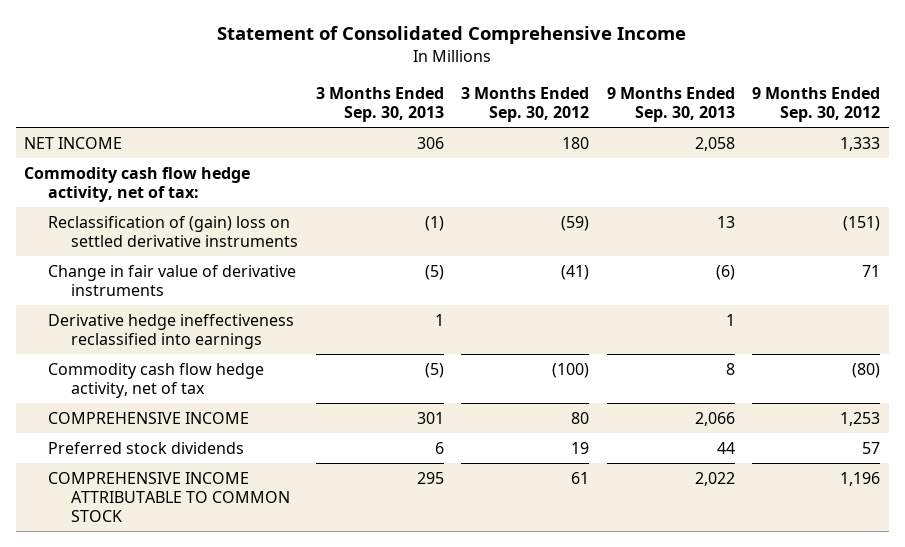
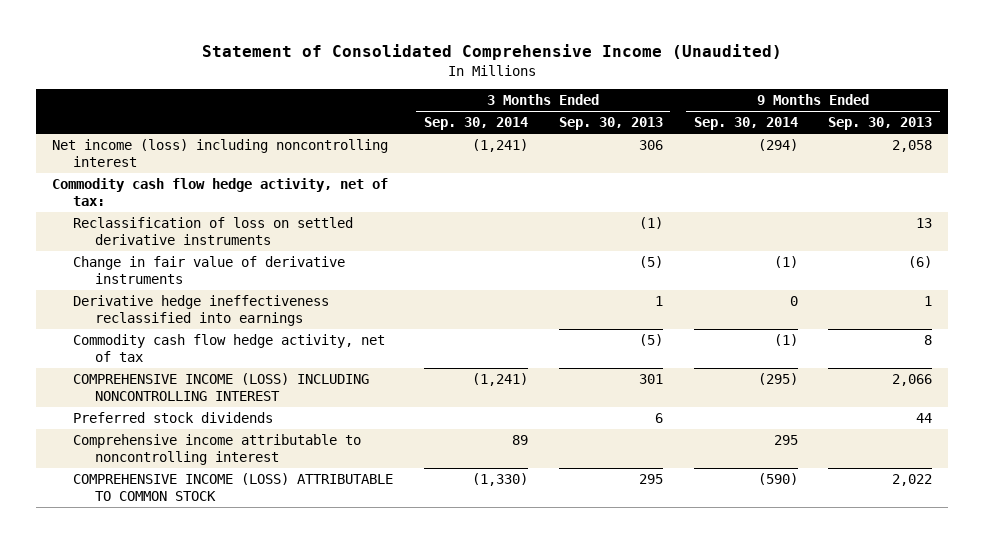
[217,26,687,45] Statement of Consolidated Comprehensive Income -> [201,44,782,61] Statement of Consolidated Comprehensive Income (Unaudited)
[461,86,590,122] 3 Months Ended Sep. 30, 2012 -> none
[752,86,881,122] 9 Months Ended Sep. 30, 2012 -> none
none -> [423,117,528,131] Sep. 30, 2014
none -> [693,117,798,131] Sep. 30, 2014
[24,136,123,149] NET INCOME -> [51,138,388,167] Net income (loss) including noncontrolling interest
[47,215,299,247] Reclassification of (gain) loss on settled derivative instruments -> [73,216,354,245] Reclassification of loss on settled derivative instruments
[47,411,249,424] COMPREHENSIVE INCOME -> [73,372,370,401] COMPREHENSIVE INCOME (LOSS) INCLUDING NONCONTROLLING INTEREST
none -> [73,433,362,465] Comprehensive income attributable to noncontrolling interest
[47,471,291,522] COMPREHENSIVE INCOME ATTRIBUTABLE TO COMMON STOCK -> [73,472,394,501] COMPREHENSIVE INCOME (LOSS) ATTRIBUTABLE TO COMMON STOCK

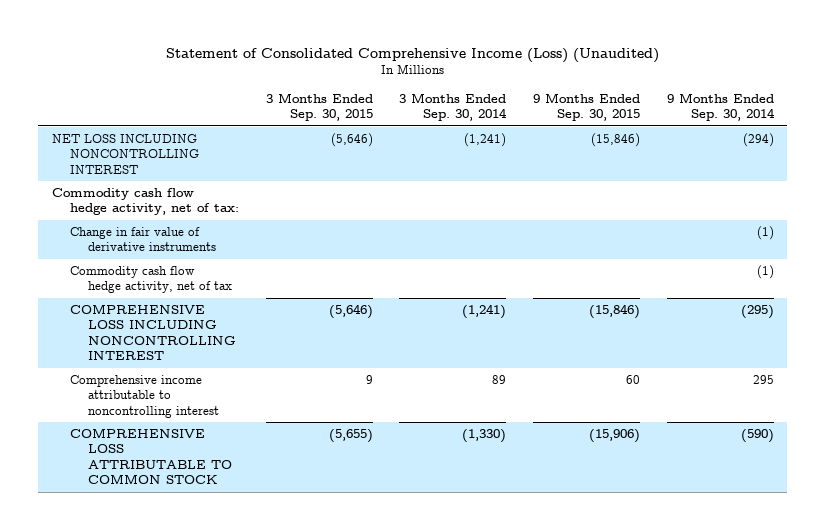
[201,44,782,61] Statement of Consolidated Comprehensive Income (Unaudited) -> [165,47,659,63] Statement of Consolidated Comprehensive Income (Loss) (Unaudited)
[558,117,663,131] Sep. 30, 2013 -> none
[828,117,933,131] Sep. 30, 2013 -> none
none -> [265,92,373,121] 3 Months Ended Sep. 30, 2015
none -> [532,92,640,121] 9 Months Ended Sep. 30, 2015
[51,138,388,167] Net income (loss) including noncontrolling interest -> [51,134,199,174] NET LOSS INCLUDING NONCONTROLLING INTEREST
[73,216,354,245] Reclassification of loss on settled derivative instruments -> none
[73,294,330,326] Derivative hedge ineffectiveness reclassified into earnings -> none
[73,411,274,423] Preferred stock dividends -> none
[73,372,370,401] COMPREHENSIVE INCOME (LOSS) INCLUDING NONCONTROLLING INTEREST -> [69,304,237,361] COMPREHENSIVE LOSS INCLUDING NONCONTROLLING INTEREST
[73,472,394,501] COMPREHENSIVE INCOME (LOSS) ATTRIBUTABLE TO COMMON STOCK -> [69,428,233,485] COMPREHENSIVE LOSS ATTRIBUTABLE TO COMMON STOCK

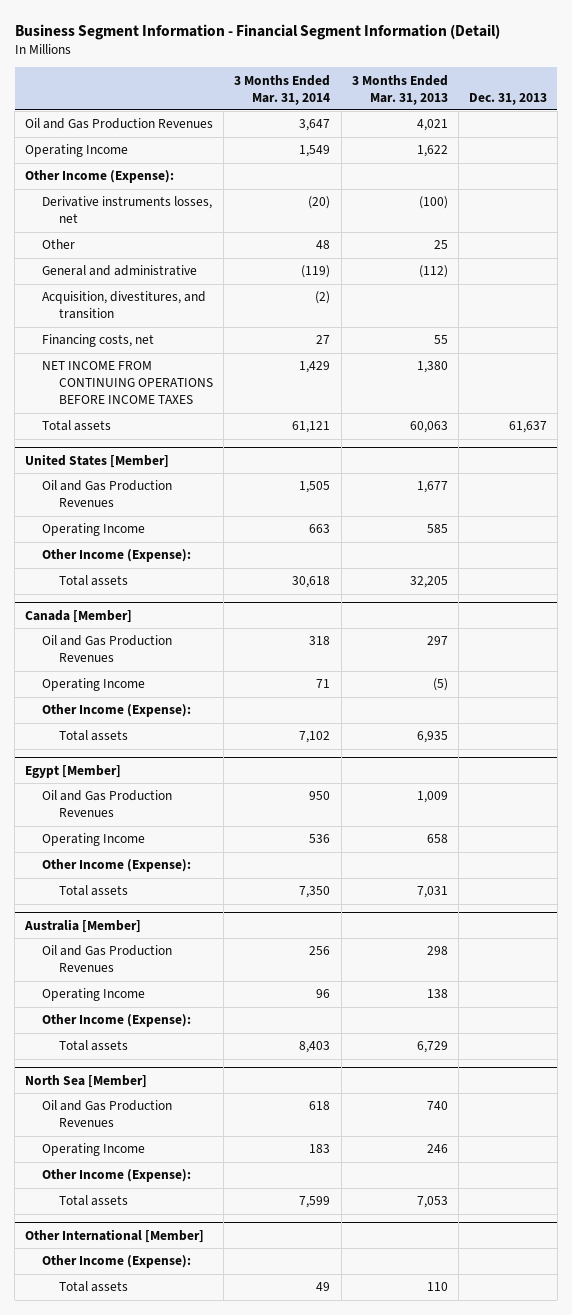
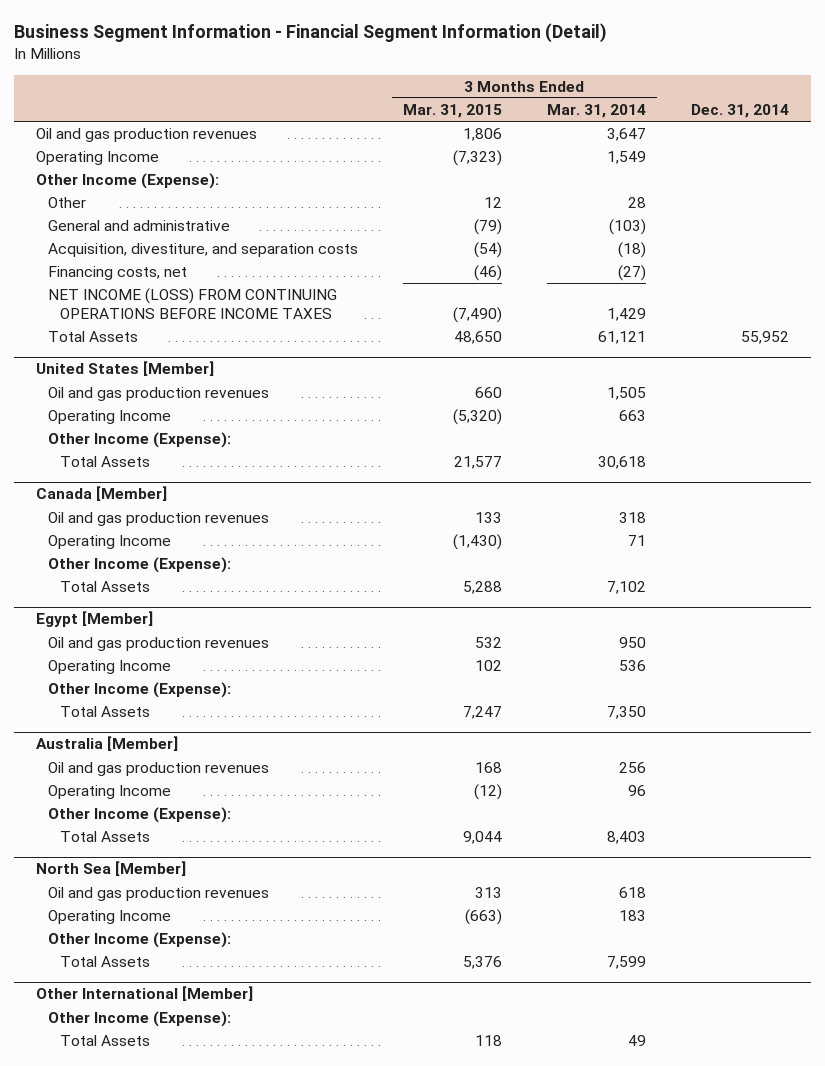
[351,74,448,105] 3 Months Ended Mar. 31, 2013 -> none
[468,92,547,105] Dec. 31, 2013 -> none
none -> [402,104,502,119] Mar. 31, 2015
none -> [690,104,789,119] Dec. 31, 2014
[25,118,214,130] Oil and Gas Production Revenues -> [36,128,258,143] Oil and gas production revenues
[42,196,213,224] Derivative instruments losses, net -> none
[316,240,331,250] 48 -> [627,197,646,209] 28
[301,265,331,279] (119) -> [608,219,646,236] (103)
[42,291,207,320] Acquisition, divestitures, and transition -> [48,243,359,258] Acquisition, divestiture, and separation costs
[315,291,331,305] (2) -> [617,242,646,259] (18)
[316,335,331,345] 27 -> [617,265,646,282] (27)
[42,361,213,405] NET INCOME FROM CONTINUING OPERATIONS BEFORE INCOME TAXES -> [48,288,338,319] NET INCOME (LOSS) FROM CONTINUING OPERATIONS BEFORE INCOME TAXES
[42,420,112,432] Total assets -> [48,331,139,343] Total Assets
[42,480,173,508] Oil and Gas Production Revenues -> [48,387,270,402] Oil and gas production revenues
[58,575,128,587] Total assets -> [59,456,150,468] Total Assets
[42,635,173,663] Oil and Gas Production Revenues -> [48,512,270,527] Oil and gas production revenues
[58,730,128,742] Total assets -> [59,581,150,593] Total Assets
[42,790,173,818] Oil and Gas Production Revenues -> [48,637,270,652] Oil and gas production revenues
[58,885,128,897] Total assets -> [59,706,150,718] Total Assets
[42,945,173,973] Oil and Gas Production Revenues -> [48,762,270,777] Oil and gas production revenues
[58,1040,128,1052] Total assets -> [59,831,150,843] Total Assets
[42,1100,173,1128] Oil and Gas Production Revenues -> [48,887,270,902] Oil and gas production revenues
[58,1195,128,1207] Total assets -> [59,956,150,968] Total Assets
[58,1281,128,1293] Total assets -> [59,1035,150,1047] Total Assets

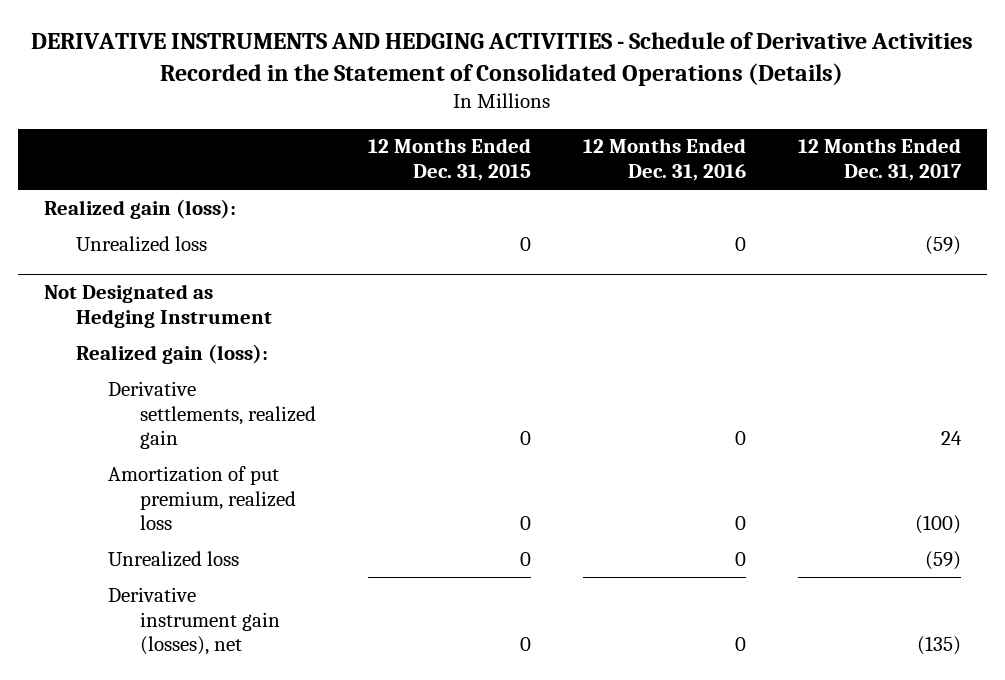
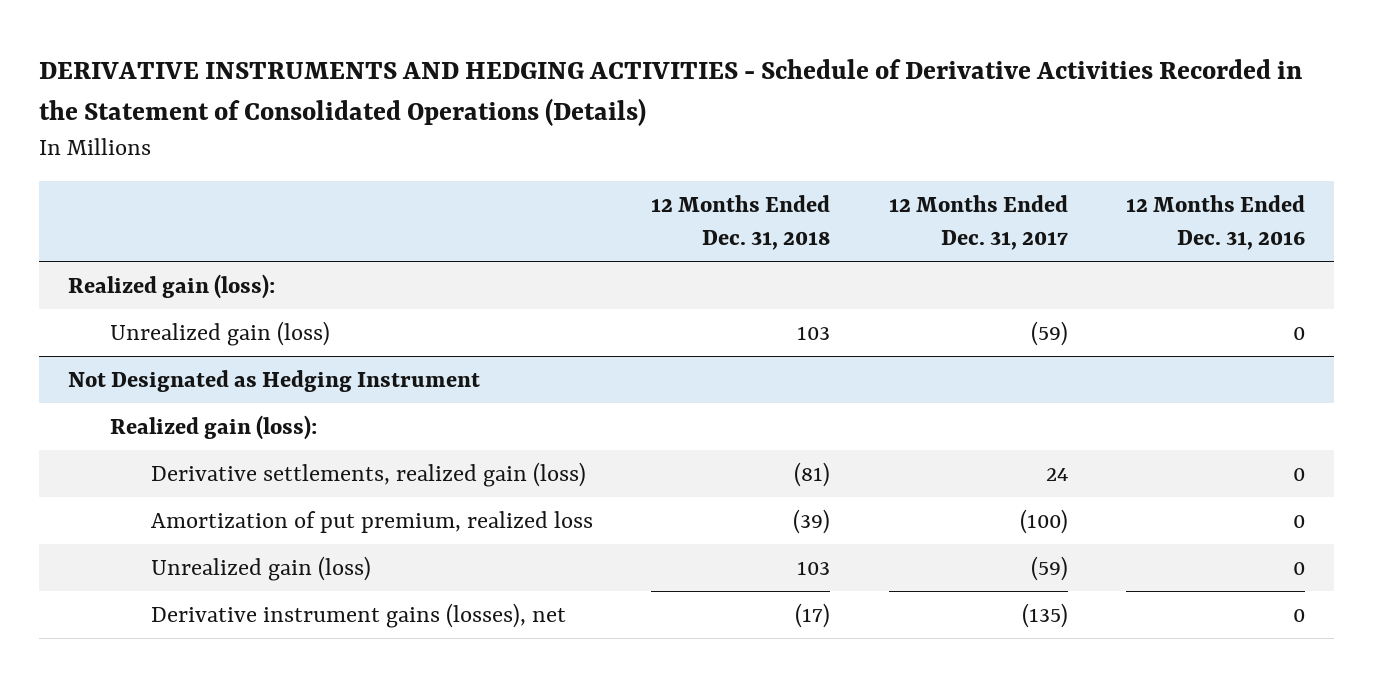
[368,138,532,182] 12 Months Ended Dec. 31, 2015 -> none
none -> [651,195,831,251] 12 Months Ended Dec. 31, 2018
[75,235,207,252] Unrealized loss -> [109,320,330,346] Unrealized gain (loss)
[107,380,317,450] Derivative settlements, realized gain -> [151,461,587,487] Derivative settlements, realized gain (loss)
[107,550,239,567] Unrealized loss -> [151,555,372,581] Unrealized gain (loss)
[107,586,281,656] Derivative instrument gain (losses), net -> [151,602,567,628] Derivative instrument gains (losses), net

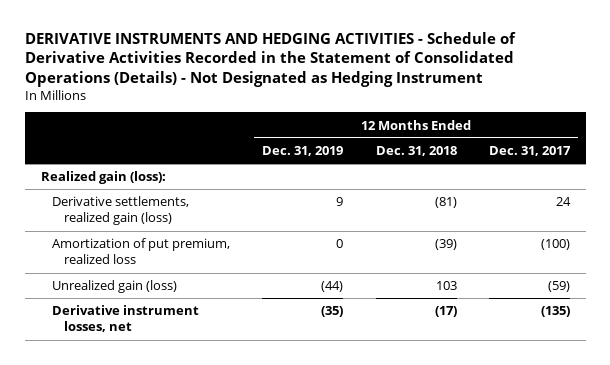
[38,59,1302,127] DERIVATIVE INSTRUMENTS AND HEDGING ACTIVITIES - Schedule of Derivative Activities Recorded in the Statement of Consolidated Operations (Details) -> [24,32,516,87] DERIVATIVE INSTRUMENTS AND HEDGING ACTIVITIES - Schedule of Derivative Activities Recorded in the Statement of Consolidated Operations (Details) - Not Designated as Hedging Instrument
[1125,195,1305,251] 12 Months Ended Dec. 31, 2016 -> none
none -> [262,145,344,156] Dec. 31, 2019
[109,320,330,346] Unrealized gain (loss) -> none
[67,369,480,392] Not Designated as Hedging Instrument -> none
[109,414,317,440] Realized gain (loss): -> none
[151,602,567,628] Derivative instrument gains (losses), net -> [52,305,200,333] Derivative instrument losses, net

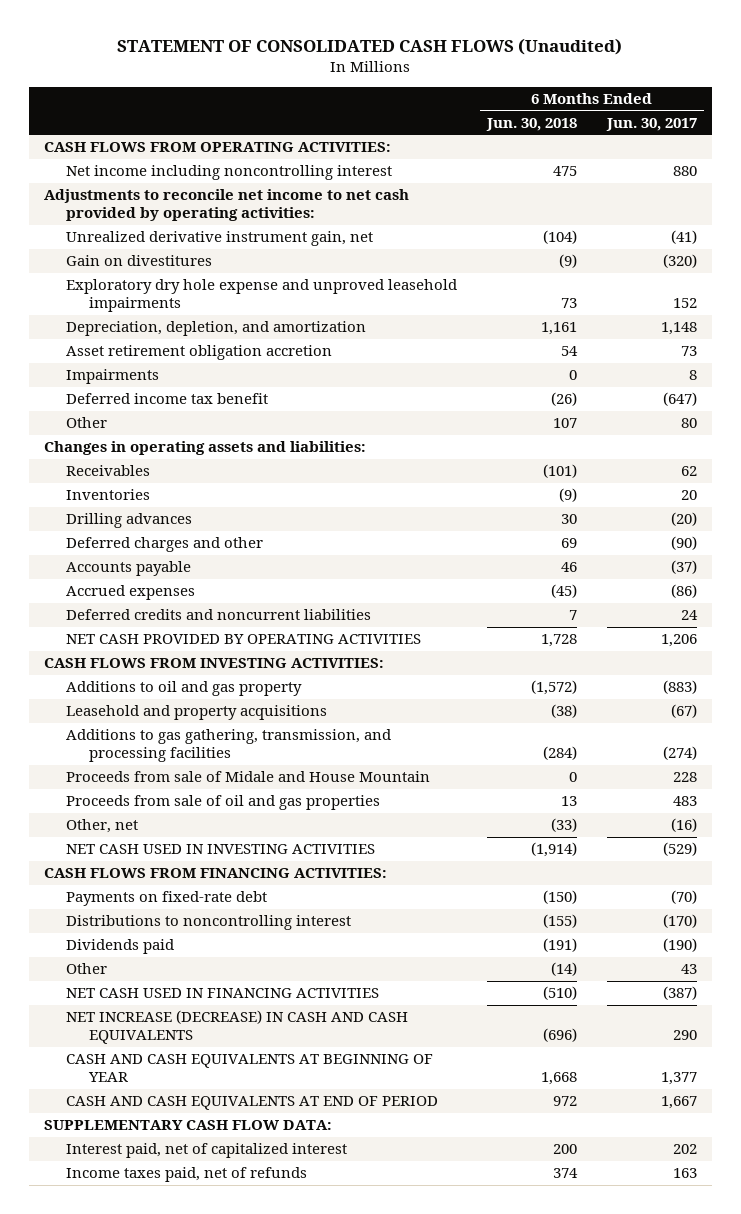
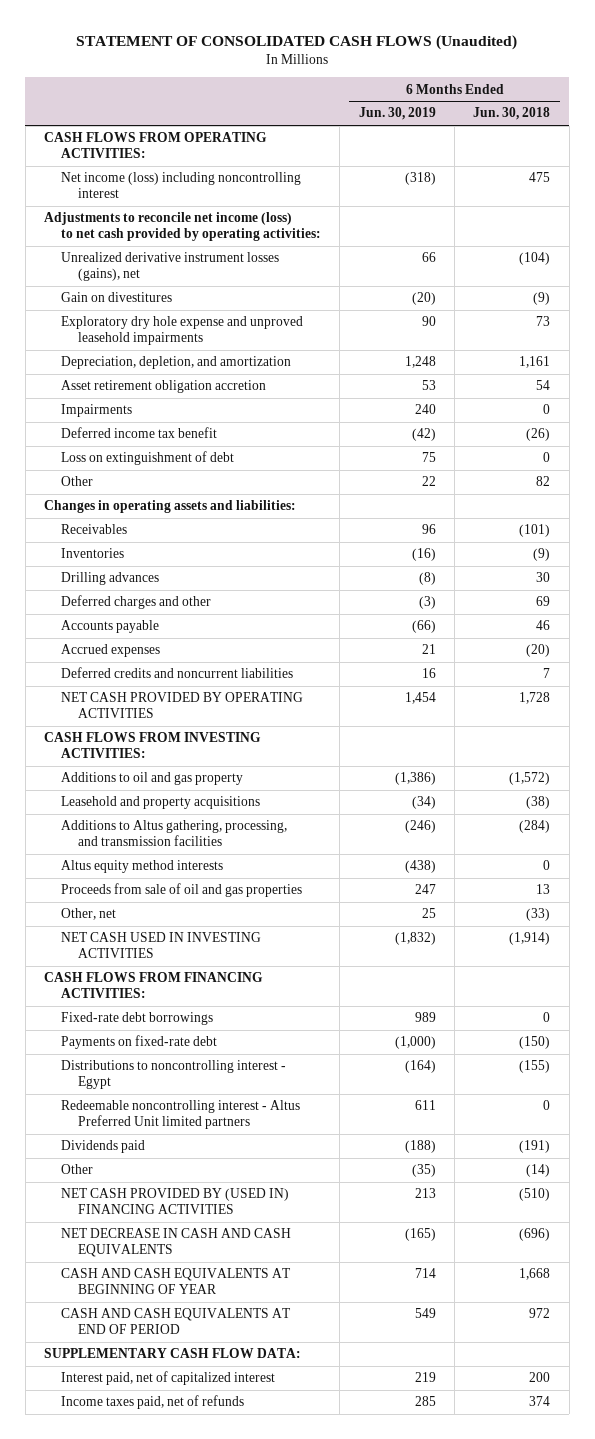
[605,117,697,131] Jun. 30, 2017 -> none
none -> [358,107,436,121] Jun. 30, 2019
[66,165,393,181] Net income including noncontrolling interest -> [60,172,301,199] Net income (loss) including noncontrolling interest
[43,189,409,222] Adjustments to reconcile net income to net cash provided by operating activities: -> [44,212,321,242] Adjustments to reconcile net income (loss) to net cash provided by operating activities:
[66,231,374,247] Unrealized derivative instrument gain, net -> [60,252,279,282] Unrealized derivative instrument losses (gains), net
none -> [60,451,234,466] Loss on extinguishment of debt
[553,418,578,429] 107 -> [536,476,551,487] 82
[551,584,578,599] (45) -> [526,644,551,658] (20)
[66,771,431,783] Proceeds from sale of Midale and House Mountain -> none
[66,729,392,763] Additions to gas gathering, transmission, and processing facilities -> [60,820,287,847] Additions to Altus gathering, processing, and transmission facilities
none -> [60,860,223,874] Altus equity method interests
none -> [60,1012,213,1026] Fixed-rate debt borrowings
[66,915,352,931] Distributions to noncontrolling interest -> [60,1060,286,1090] Distributions to noncontrolling interest - Egypt
none -> [60,1100,300,1130] Redeemable noncontrolling interest - Altus Preferred Unit limited partners
[66,988,380,999] NET CASH USED IN FINANCING ACTIVITIES -> [60,1188,289,1215] NET CASH PROVIDED BY (USED IN) FINANCING ACTIVITIES
[66,1010,409,1045] NET INCREASE (DECREASE) IN CASH AND CASH EQUIVALENTS -> [60,1228,291,1258] NET DECREASE IN CASH AND CASH EQUIVALENTS

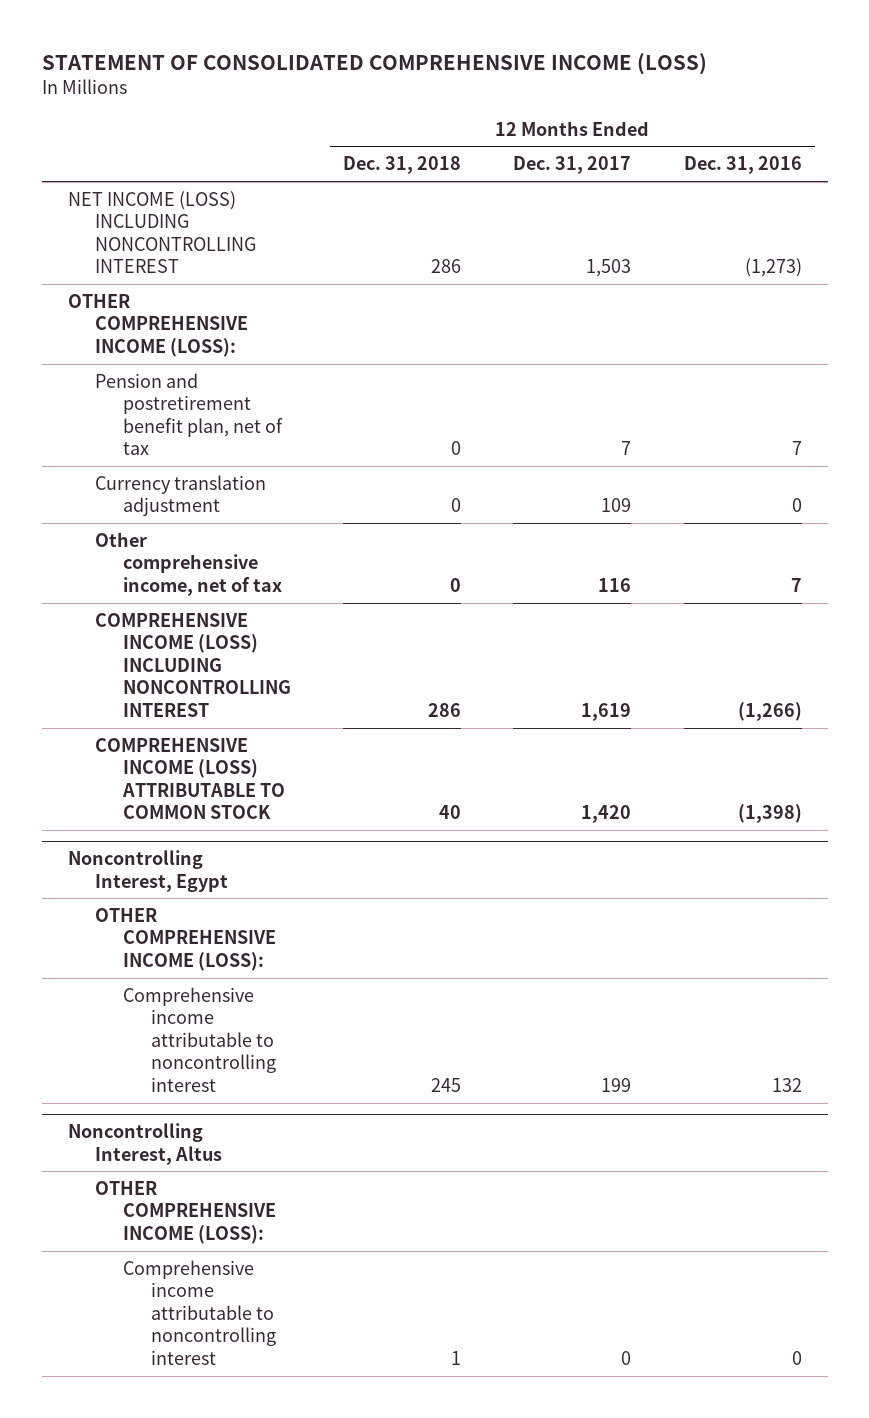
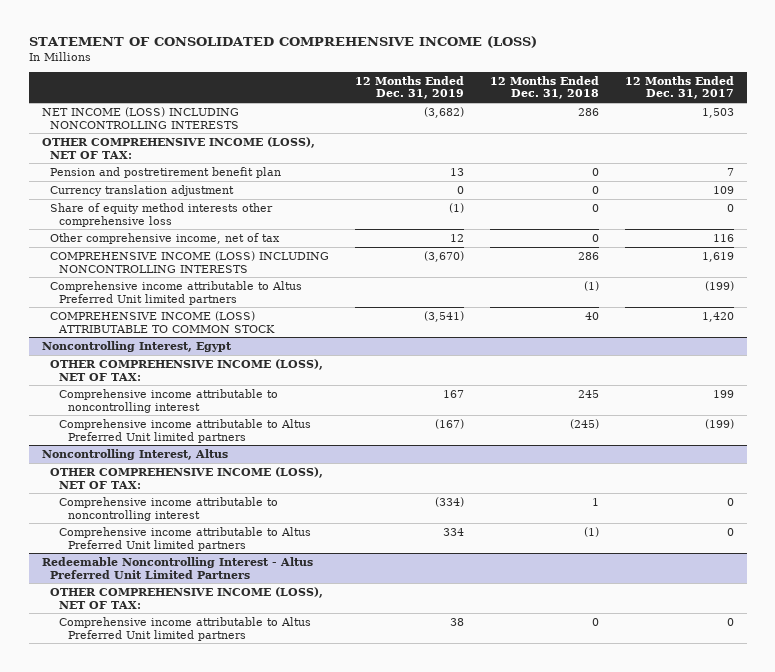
[683,156,802,175] Dec. 31, 2016 -> none
none -> [355,75,465,100] 12 Months Ended Dec. 31, 2019
[67,190,257,274] NET INCOME (LOSS) INCLUDING NONCONTROLLING INTEREST -> [41,106,240,129] NET INCOME (LOSS) INCLUDING NONCONTROLLING INTERESTS
[67,293,249,357] OTHER COMPREHENSIVE INCOME (LOSS): -> [41,136,315,159] OTHER COMPREHENSIVE INCOME (LOSS), NET OF TAX:
[95,372,283,456] Pension and postretirement benefit plan, net of tax -> [50,166,282,178] Pension and postretirement benefit plan
none -> [50,202,274,227] Share of equity method interests other comprehensive loss
[95,612,291,717] COMPREHENSIVE INCOME (LOSS) INCLUDING NONCONTROLLING INTEREST -> [50,250,330,273] COMPREHENSIVE INCOME (LOSS) INCLUDING NONCONTROLLING INTERESTS
none -> [50,280,303,305] Comprehensive income attributable to Altus Preferred Unit limited partners
[95,907,276,971] OTHER COMPREHENSIVE INCOME (LOSS): -> [50,358,324,381] OTHER COMPREHENSIVE INCOME (LOSS), NET OF TAX:
none -> [59,418,312,443] Comprehensive income attributable to Altus Preferred Unit limited partners
[95,1180,276,1244] OTHER COMPREHENSIVE INCOME (LOSS): -> [50,466,324,489] OTHER COMPREHENSIVE INCOME (LOSS), NET OF TAX:
none -> [59,526,312,551] Comprehensive income attributable to Altus Preferred Unit limited partners
none -> [41,556,313,579] Redeemable Noncontrolling Interest - Altus Preferred Unit Limited Partners
none -> [50,586,324,609] OTHER COMPREHENSIVE INCOME (LOSS), NET OF TAX:
none -> [59,616,312,641] Comprehensive income attributable to Altus Preferred Unit limited partners

